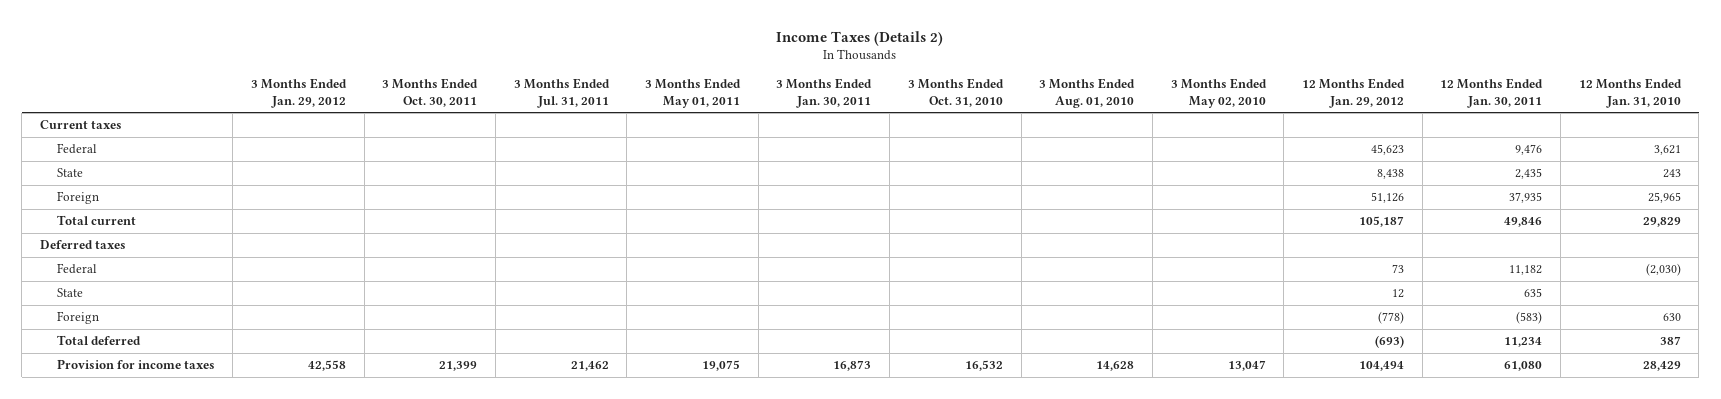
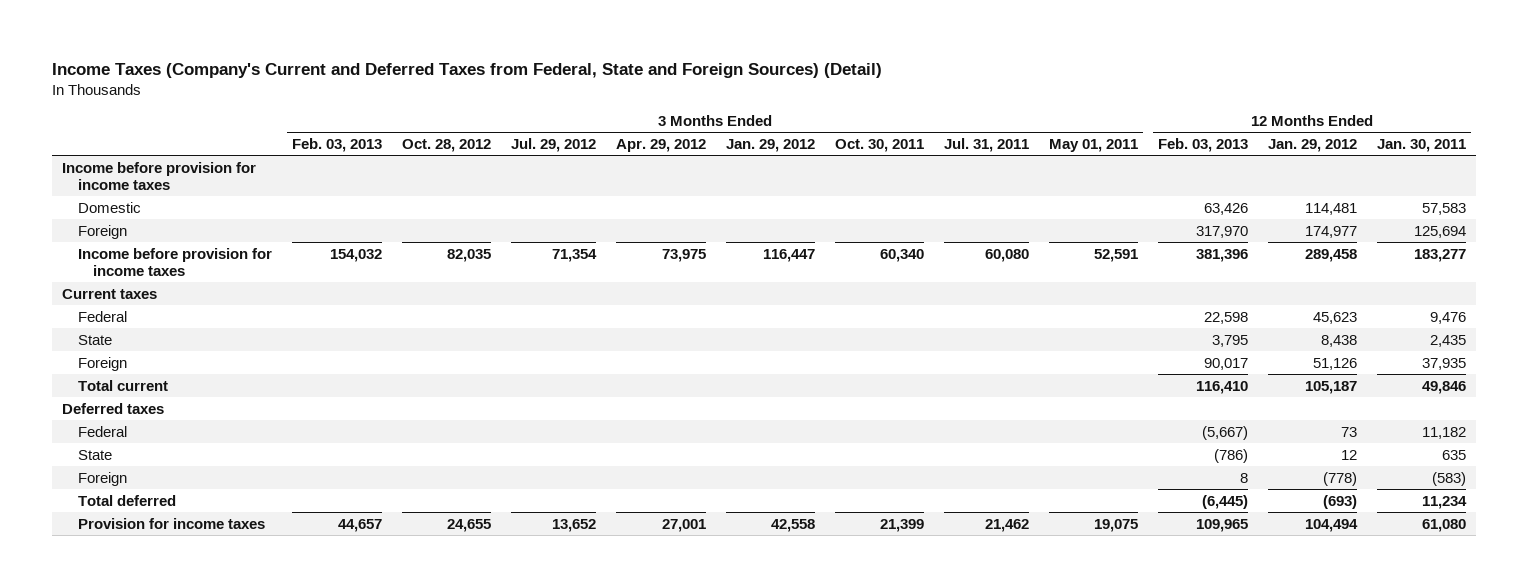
[776,30,944,46] Income Taxes (Details 2) -> [51,62,882,78] Income Taxes (Company's Current and Deferred Taxes from Federal, State and Foreign Sources) (Detail)
[776,78,873,108] 3 Months Ended Jan. 30, 2011 -> none
[907,78,1004,107] 3 Months Ended Oct. 31, 2010 -> none
[1039,78,1136,108] 3 Months Ended Aug. 01, 2010 -> none
[1170,78,1267,108] 3 Months Ended May 02, 2010 -> none
[1578,78,1682,108] 12 Months Ended Jan. 31, 2010 -> none
none -> [291,138,382,153] Feb. 03, 2013
none -> [401,139,491,153] Oct. 28, 2012
none -> [510,138,596,153] Jul. 29, 2012
none -> [615,139,706,153] Apr. 29, 2012
none -> [1157,138,1248,153] Feb. 03, 2013
none -> [61,161,256,190] Income before provision for income taxes
none -> [77,201,141,213] Domestic
none -> [77,224,127,239] Foreign
none -> [77,247,272,276] Income before provision for income taxes

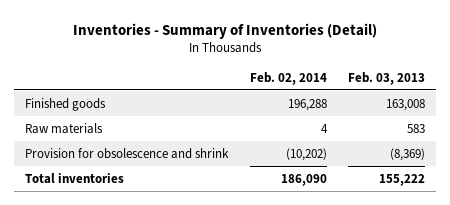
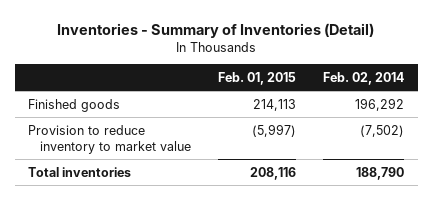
[347,71,425,85] Feb. 03, 2013 -> none
none -> [218,72,297,86] Feb. 01, 2015
[25,122,104,134] Raw materials -> none
[25,147,230,159] Provision for obsolescence and shrink -> none
[287,98,327,111] 196,288 -> [355,97,405,111] 196,292
none -> [28,124,191,155] Provision to reduce inventory to market value
[280,173,327,186] 186,090 -> [356,166,405,180] 188,790

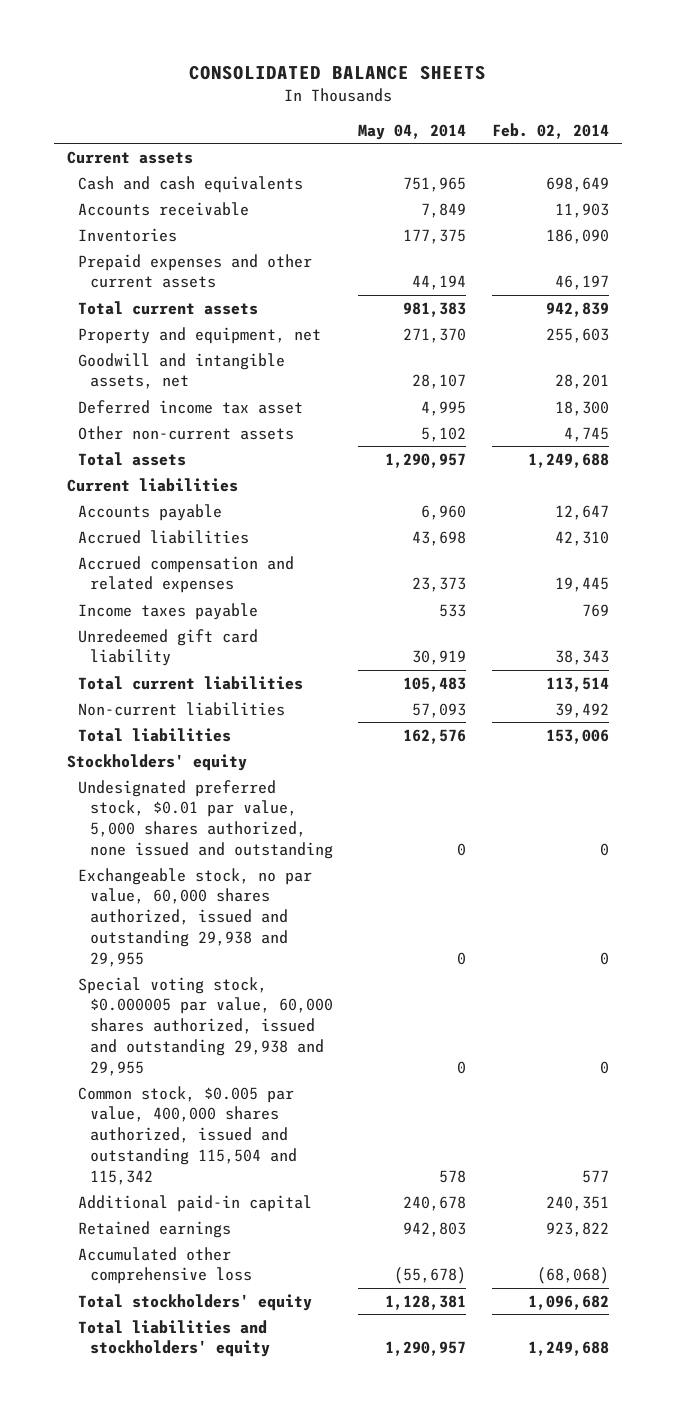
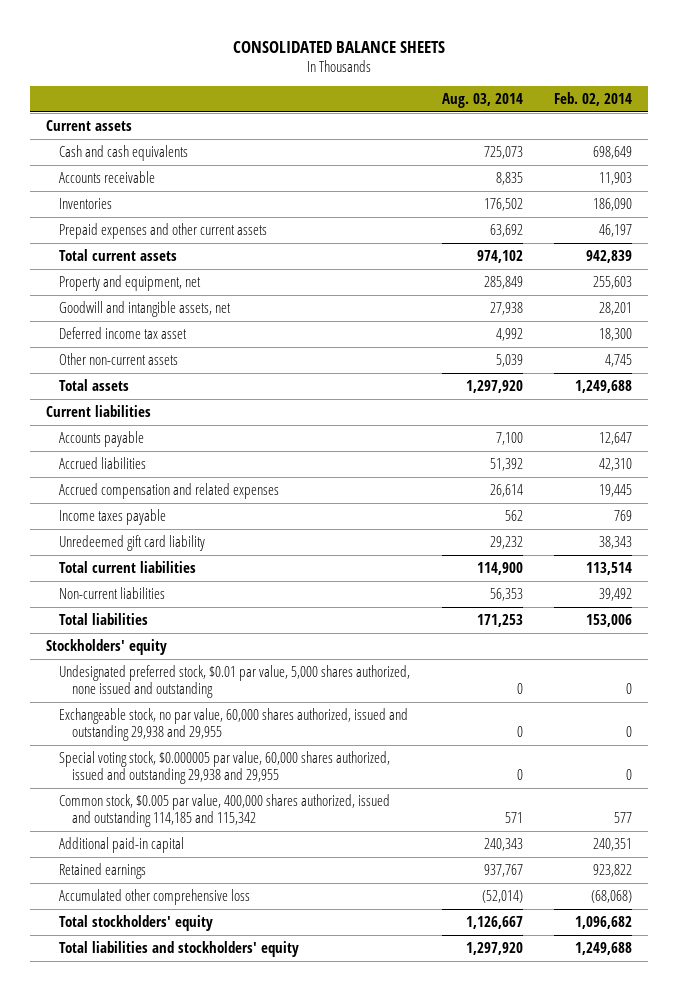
[358,123,467,140] May 04, 2014 -> none
none -> [441,93,523,109] Aug. 03, 2014
[78,1085,297,1185] Common stock, $0.005 par value, 400,000 shares authorized, issued and outstanding 115,504 and 115,342 -> [59,793,391,828] Common stock, $0.005 par value, 400,000 shares authorized, issued and outstanding 114,185 and 115,342

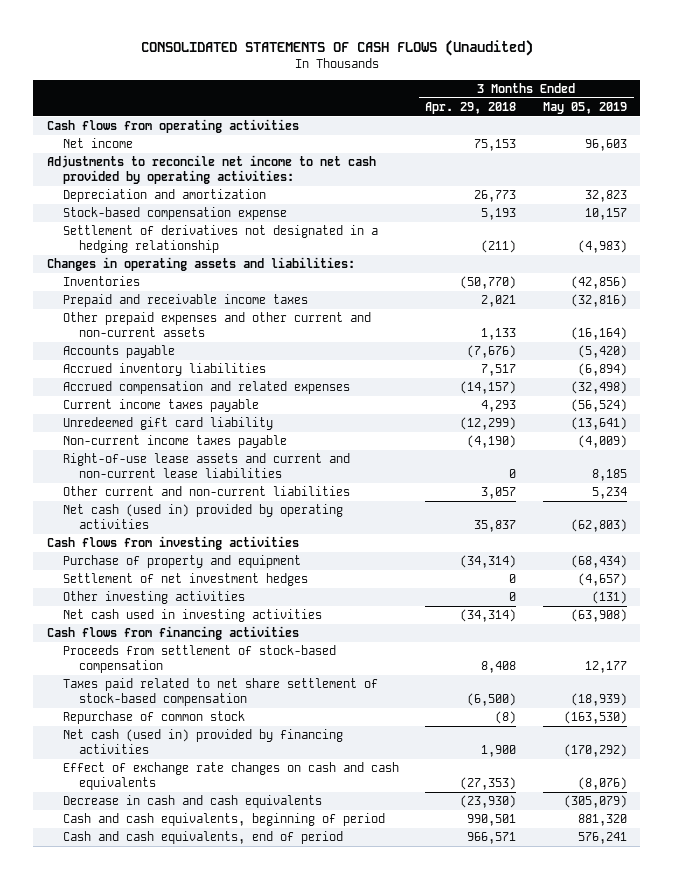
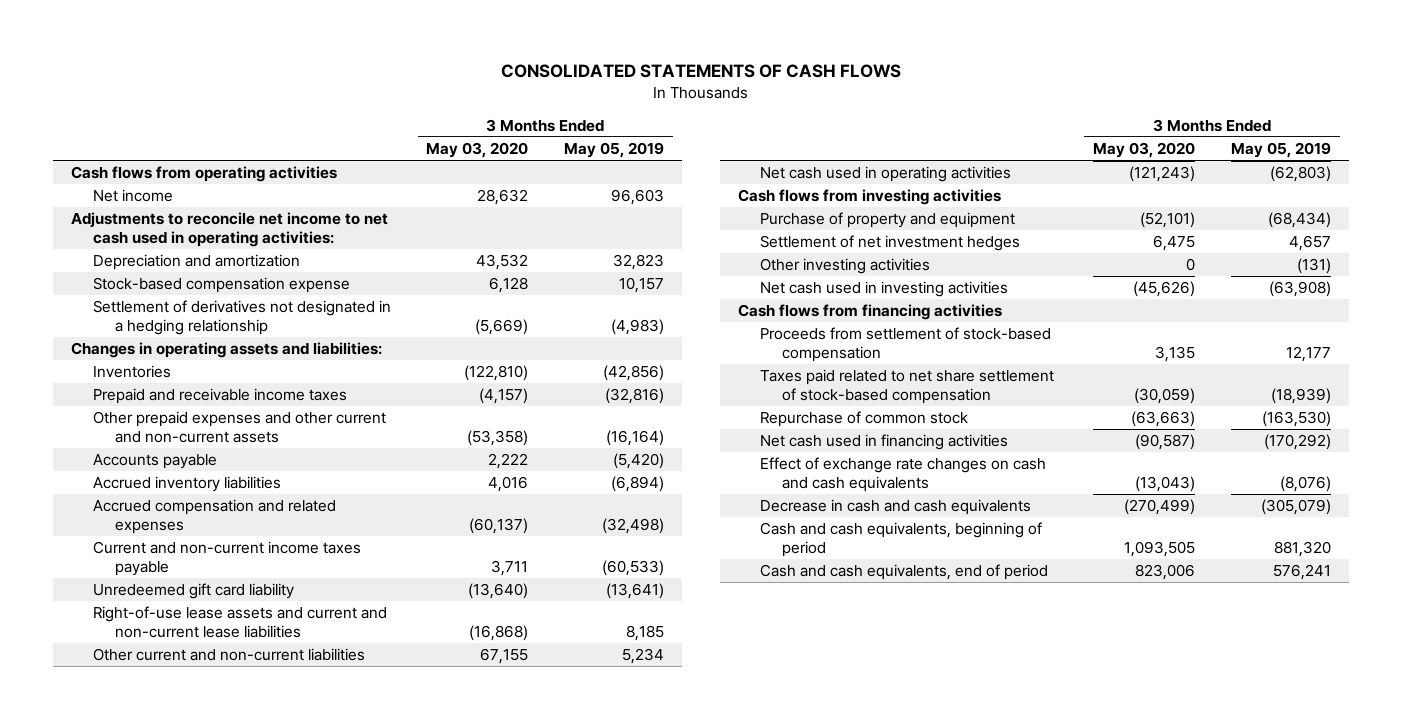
[140,39,533,56] CONSOLIDATED STATEMENTS OF CASH FLOWS (Unaudited) -> [500,64,901,79] CONSOLIDATED STATEMENTS OF CASH FLOWS
[425,102,517,115] Apr. 29, 2018 -> none
none -> [426,141,529,158] May 03, 2020
[46,155,376,184] Adjustments to reconcile net income to net cash provided by operating activities: -> [71,212,389,247] Adjustments to reconcile net income to net cash used in operating activities:
[62,399,259,413] Current income taxes payable -> [92,541,361,576] Current and non-current income taxes payable
[571,399,628,413] (56,524) -> [601,559,664,576] (60,533)
[62,435,287,449] Non-current income taxes payable -> none
[62,504,343,529] Net cash (used in) provided by operating activities -> [759,166,1011,183] Net cash used in operating activities
[578,573,628,587] (4,657) -> [1288,235,1331,252] 4,657
[62,729,343,754] Net cash (used in) provided by financing activities -> [759,434,1008,451] Net cash used in financing activities

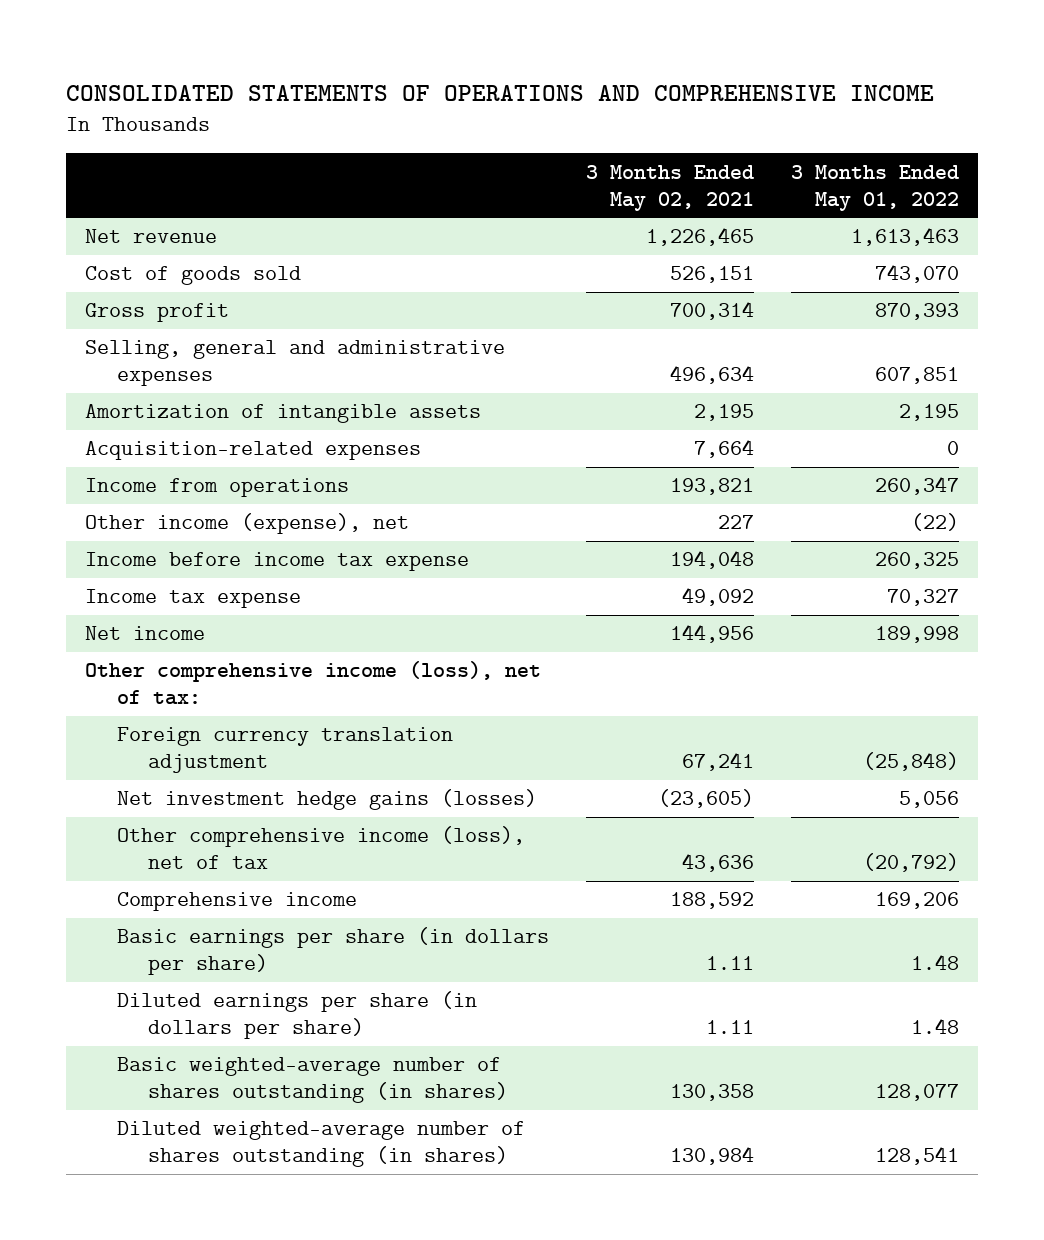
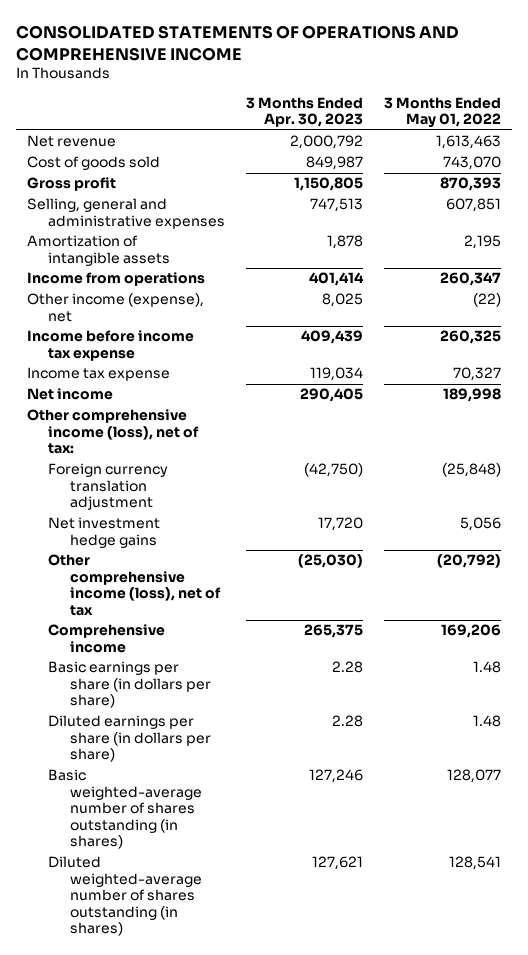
[586,164,755,211] 3 Months Ended May 02, 2021 -> none
none -> [246,96,364,128] 3 Months Ended Apr. 30, 2023
[84,441,421,461] Acquisition-related expenses -> none
[116,789,537,811] Net investment hedge gains (losses) -> [48,517,161,548] Net investment hedge gains

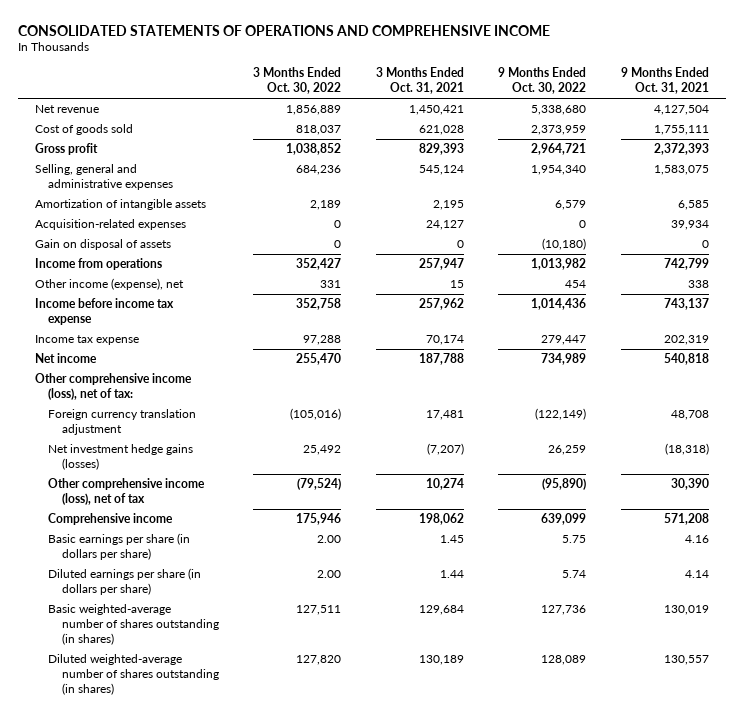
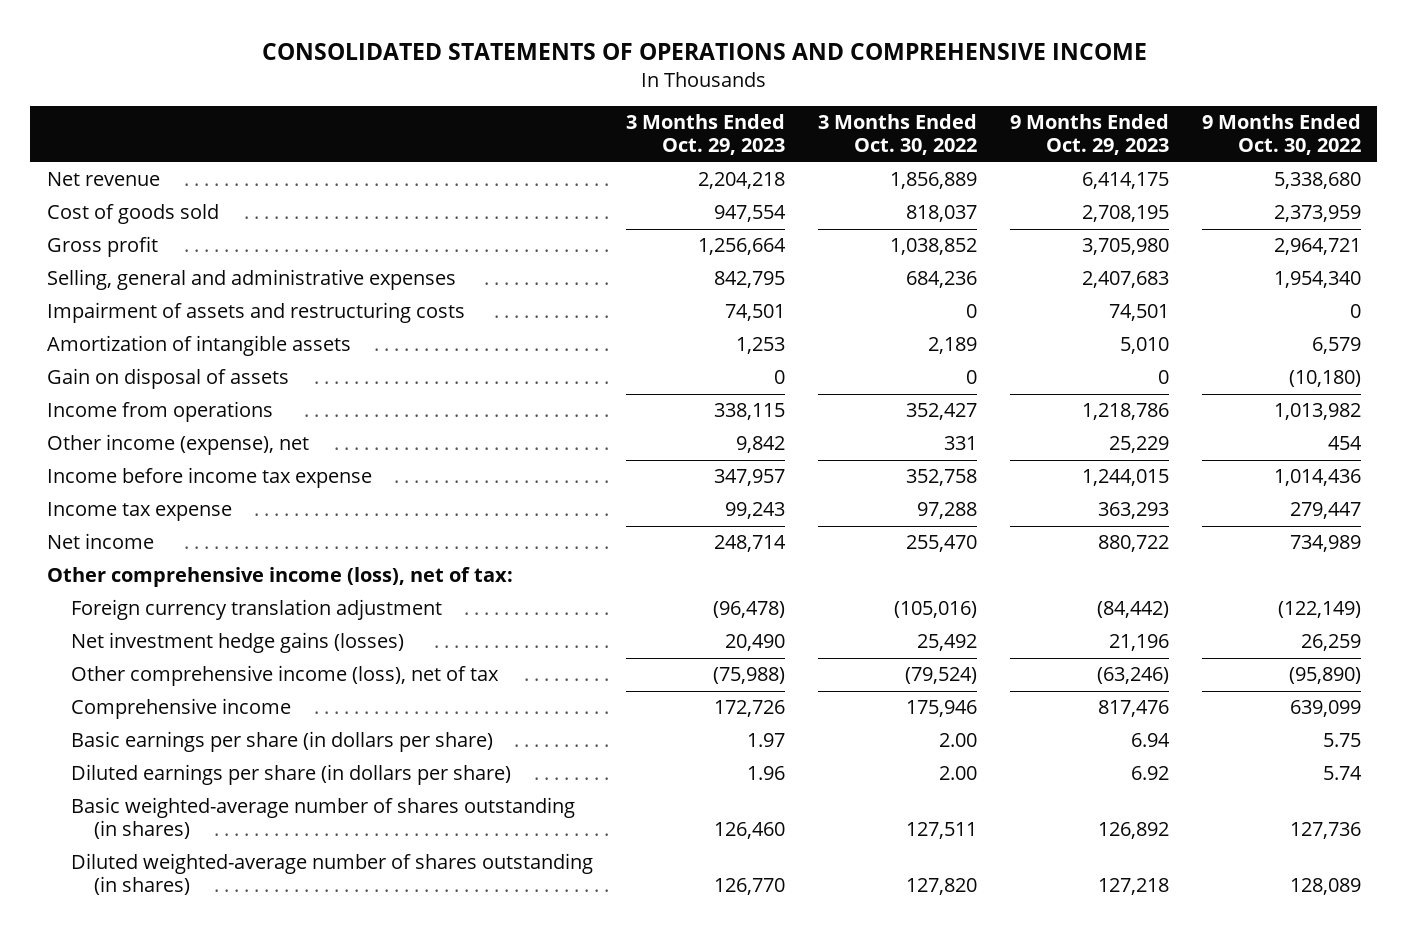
[375,67,464,95] 3 Months Ended Oct. 31, 2021 -> none
[620,67,709,95] 9 Months Ended Oct. 31, 2021 -> none
none -> [625,114,785,156] 3 Months Ended Oct. 29, 2023
none -> [1009,114,1169,156] 9 Months Ended Oct. 29, 2023
none -> [46,302,465,324] Impairment of assets and restructuring costs
[35,219,187,231] Acquisition-related expenses -> none

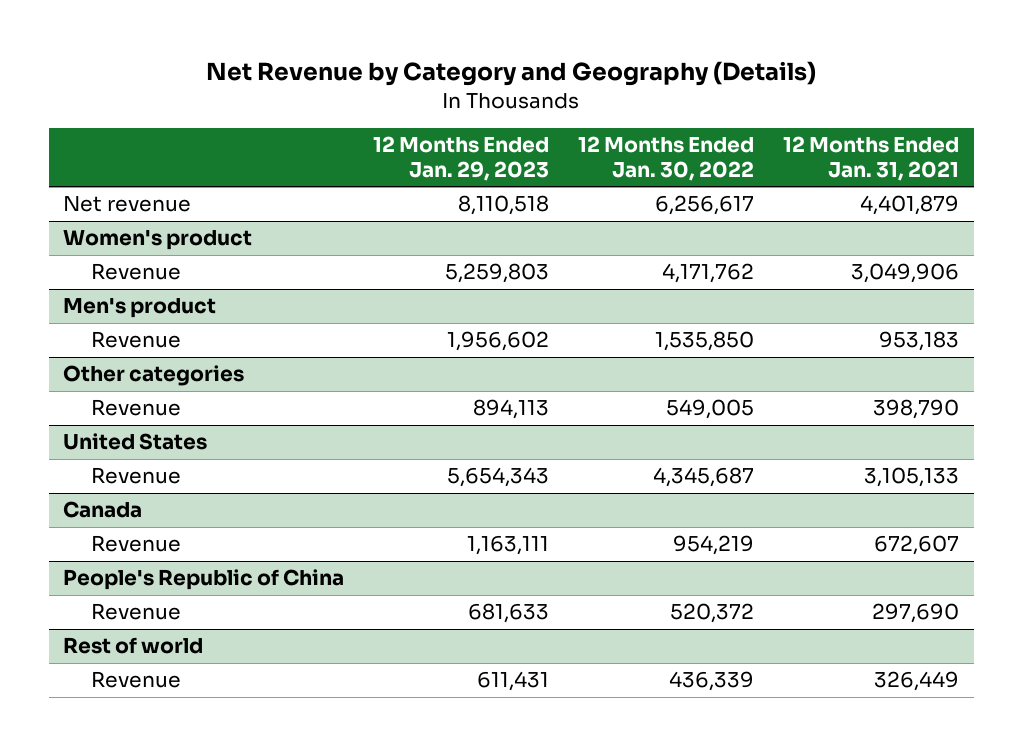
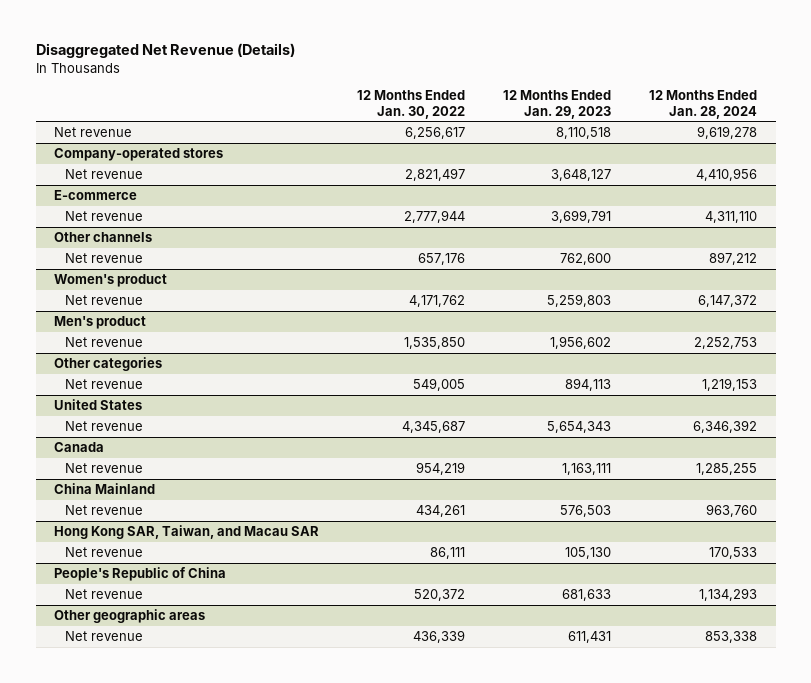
[206,61,817,87] Net Revenue by Category and Geography (Details) -> [35,43,295,59] Disaggregated Net Revenue (Details)
[783,136,960,181] 12 Months Ended Jan. 31, 2021 -> none
none -> [648,90,757,119] 12 Months Ended Jan. 28, 2024
none -> [54,147,224,161] Company-operated stores
none -> [64,168,143,179] Net revenue
none -> [54,189,138,200] E-commerce
none -> [64,210,143,221] Net revenue
none -> [54,231,153,242] Other channels
none -> [64,252,143,263] Net revenue
[91,263,182,281] Revenue -> [64,294,143,305] Net revenue
[91,331,182,349] Revenue -> [64,336,143,347] Net revenue
[91,399,182,417] Revenue -> [64,378,143,389] Net revenue
[91,467,182,485] Revenue -> [64,420,143,431] Net revenue
[91,535,182,553] Revenue -> [64,462,143,473] Net revenue
none -> [54,482,156,494] China Mainland
none -> [64,504,143,515] Net revenue
none -> [54,524,320,539] Hong Kong SAR, Taiwan, and Macau SAR
none -> [64,546,143,557] Net revenue
[91,603,182,621] Revenue -> [64,588,143,599] Net revenue
[63,637,204,655] Rest of world -> [54,608,206,623] Other geographic areas
[91,671,182,689] Revenue -> [64,630,143,641] Net revenue

